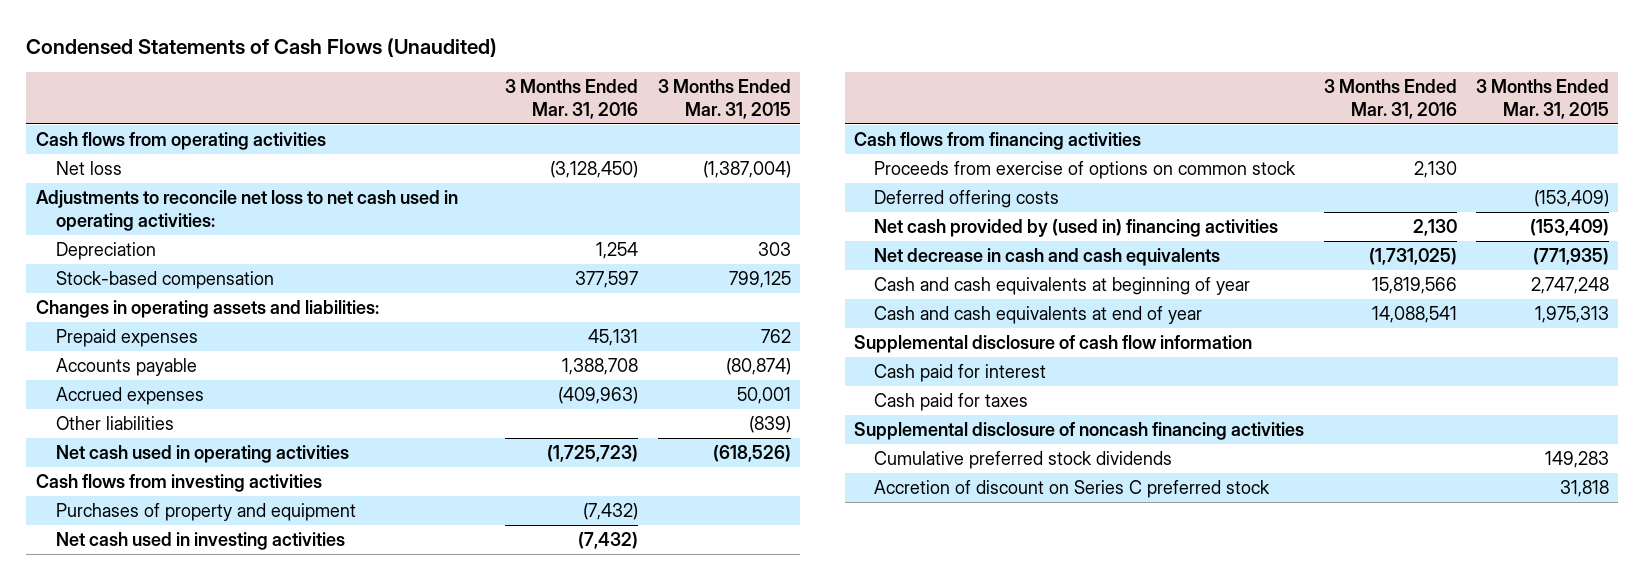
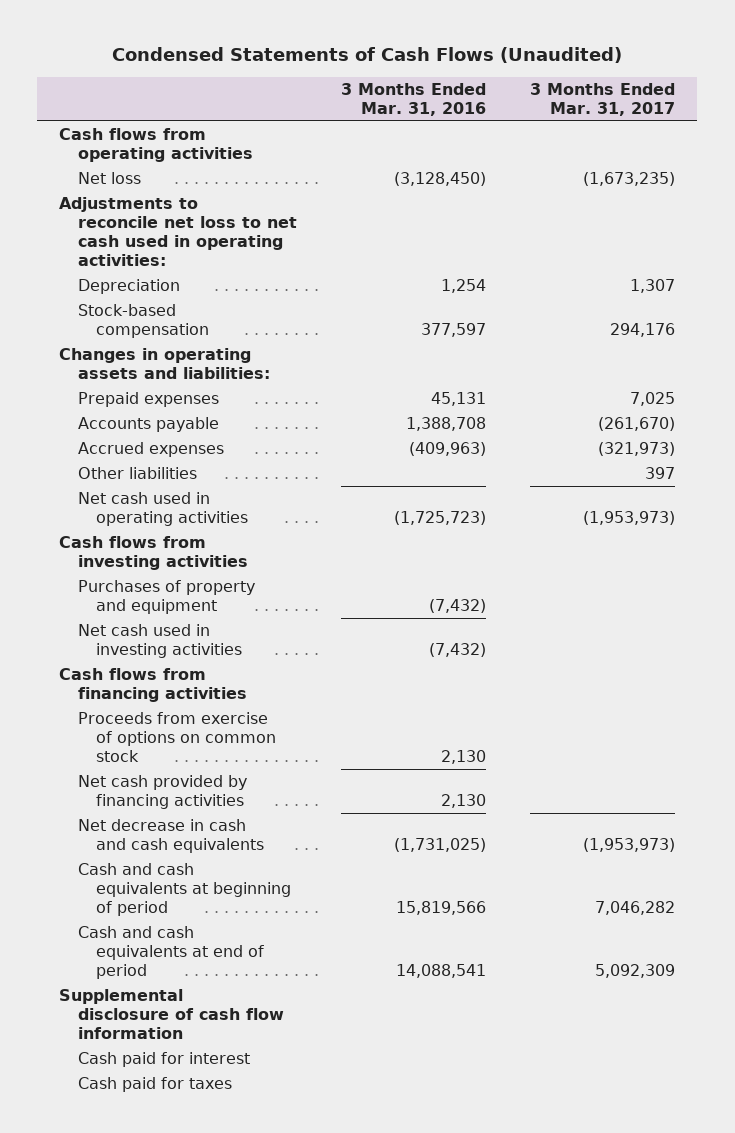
[657,78,791,119] 3 Months Ended Mar. 31, 2015 -> none
none -> [530,83,676,117] 3 Months Ended Mar. 31, 2017
[874,189,1060,208] Deferred offering costs -> none
[874,218,1279,237] Net cash provided by (used in) financing activities -> [77,774,247,809] Net cash provided by financing activities
[874,276,1251,295] Cash and cash equivalents at beginning of year -> [77,862,292,916] Cash and cash equivalents at beginning of period
[874,305,1203,324] Cash and cash equivalents at end of year -> [77,925,265,979] Cash and cash equivalents at end of period
[854,421,1305,440] Supplemental disclosure of noncash financing activities -> none
[874,450,1173,469] Cumulative preferred stock dividends -> none
[874,479,1271,498] Accretion of discount on Series C preferred stock -> none

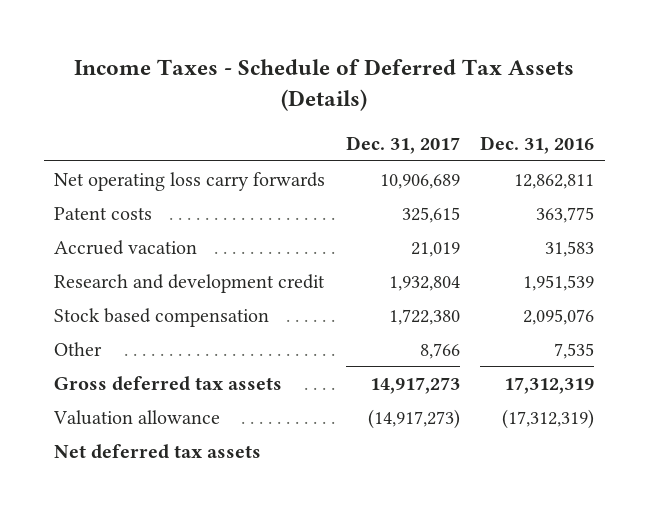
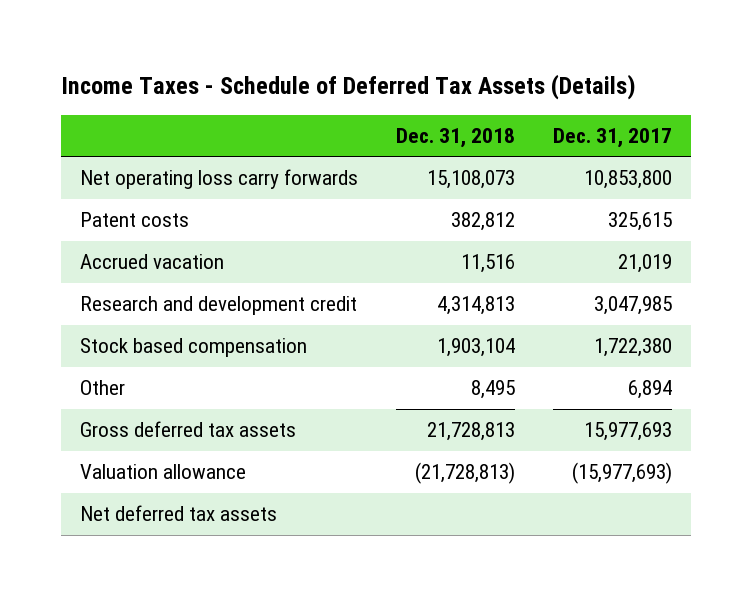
[480,136,595,155] Dec. 31, 2016 -> none
none -> [395,127,515,148] Dec. 31, 2018
[379,173,460,189] 10,906,689 -> [583,170,672,190] 10,853,800
[388,275,460,291] 1,932,804 -> [593,296,672,316] 3,047,985
[419,342,460,359] 8,766 -> [627,380,672,400] 6,894
[369,376,460,394] 14,917,273 -> [583,422,672,442] 15,977,693
[367,408,460,429] (14,917,273) -> [571,462,672,485] (15,977,693)

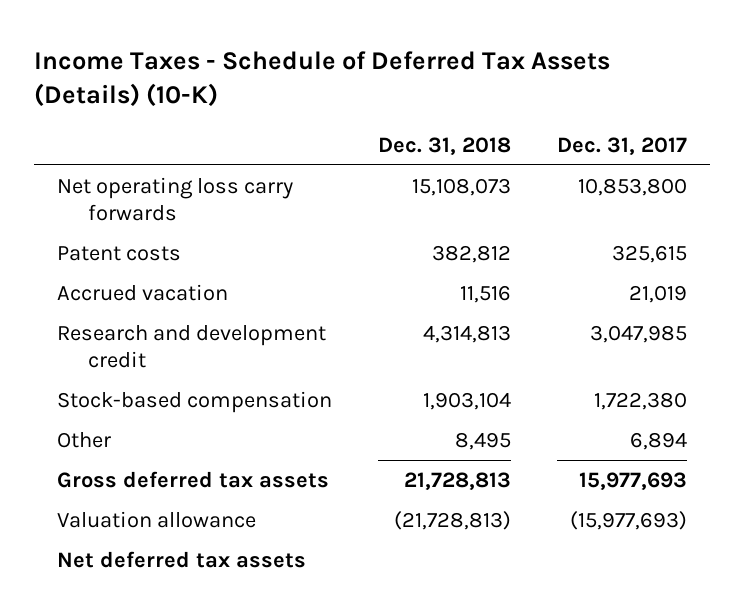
[60,73,636,100] Income Taxes - Schedule of Deferred Tax Assets (Details) -> [34,50,611,108] Income Taxes - Schedule of Deferred Tax Assets (Details) (10-K)
[79,338,307,358] Stock based compensation -> [57,390,333,413] Stock-based compensation

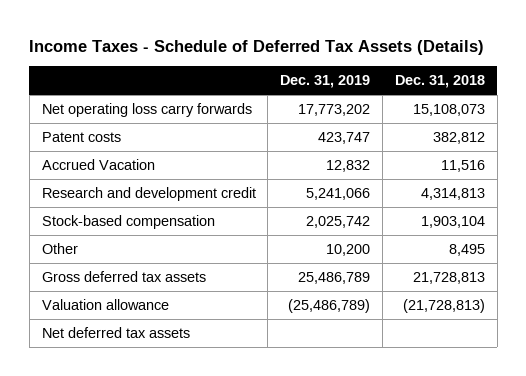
[34,50,611,108] Income Taxes - Schedule of Deferred Tax Assets (Details) (10-K) -> [29,39,485,55] Income Taxes - Schedule of Deferred Tax Assets (Details)
[557,136,688,155] Dec. 31, 2017 -> none
none -> [280,75,371,89] Dec. 31, 2019
[57,283,229,301] Accrued vacation -> [41,158,155,170] Accrued Vacation

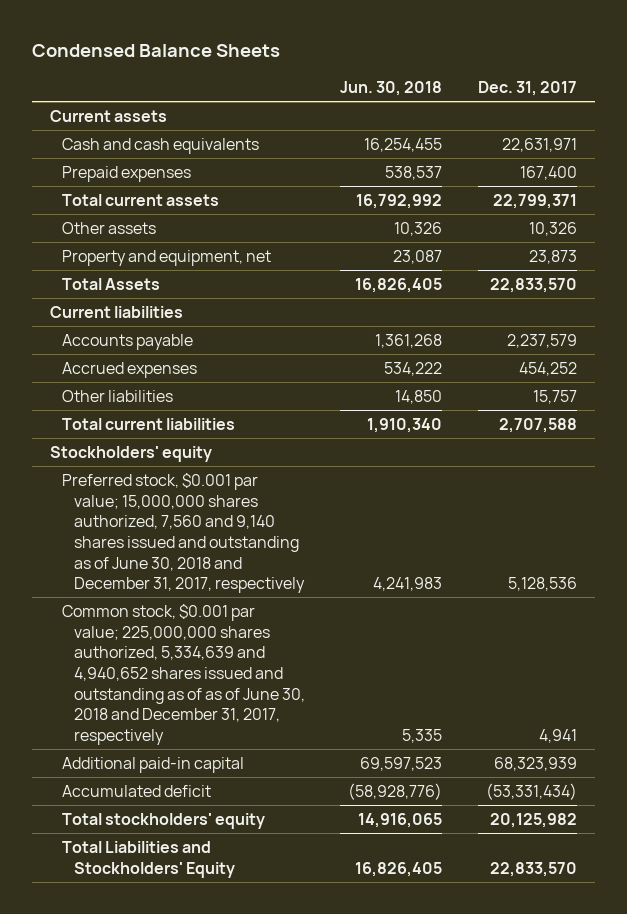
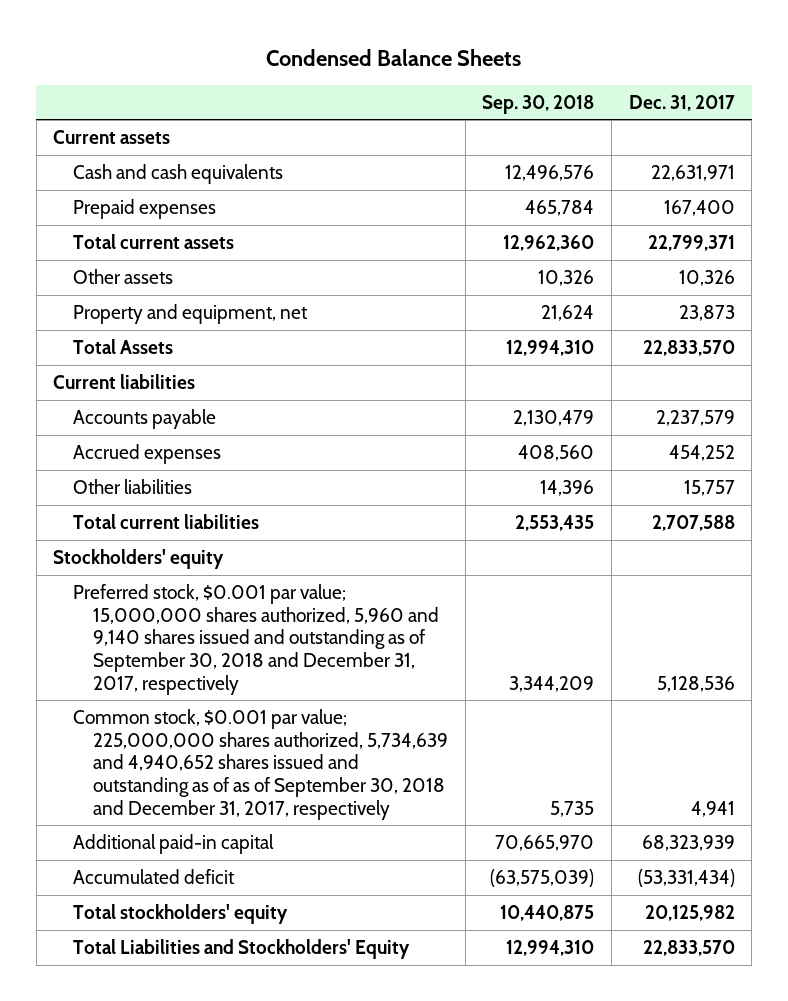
[340,81,443,97] Jun. 30, 2018 -> none
none -> [482,94,595,114] Sep. 30, 2018
[61,472,305,594] Preferred stock, $0.001 par value; 15,000,000 shares authorized, 7,560 and 9,140 shares issued and outstanding as of June 30, 2018 and December 31, 2017, respectively -> [73,583,440,695] Preferred stock, $0.001 par value; 15,000,000 shares authorized, 5,960 and 9,140 shares issued and outstanding as of September 30, 2018 and December 31, 2017, respectively
[61,603,305,746] Common stock, $0.001 par value; 225,000,000 shares authorized, 5,334,639 and 4,940,652 shares issued and outstanding as of as of June 30, 2018 and December 31, 2017, respectively -> [73,708,449,820] Common stock, $0.001 par value; 225,000,000 shares authorized, 5,734,639 and 4,940,652 shares issued and outstanding as of as of September 30, 2018 and December 31, 2017, respectively

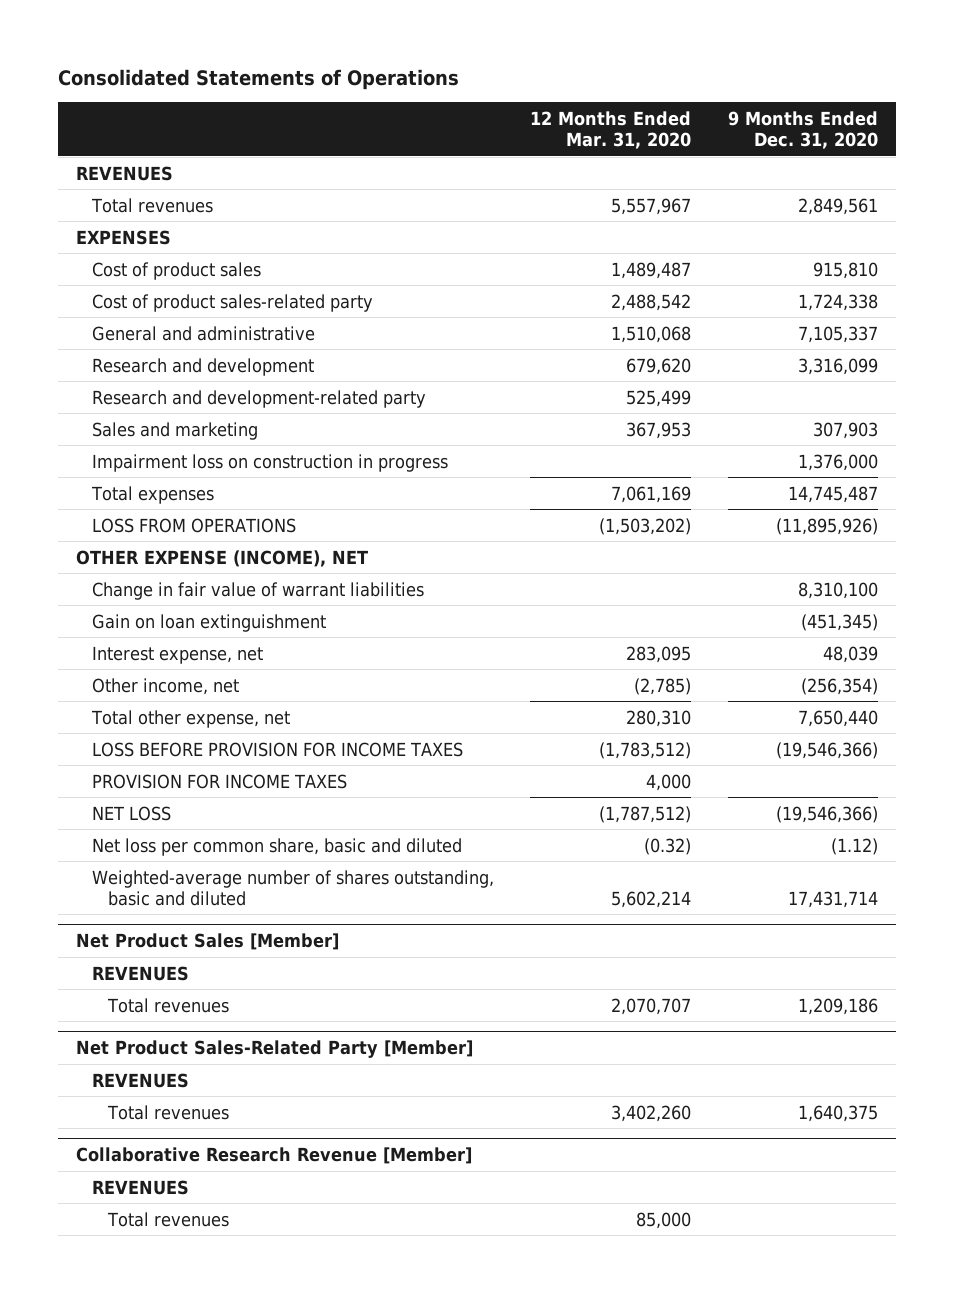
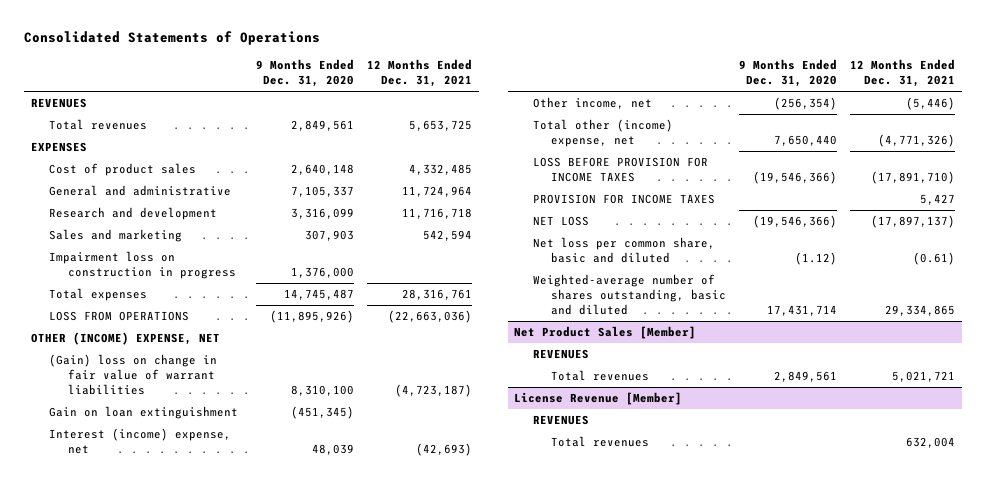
[530,110,692,149] 12 Months Ended Mar. 31, 2020 -> none
none -> [367,59,473,88] 12 Months Ended Dec. 31, 2021
[92,293,374,312] Cost of product sales-related party -> none
[812,261,878,279] 915,810 -> [291,164,355,176] 2,640,148
[92,389,427,408] Research and development-related party -> none
[75,549,368,567] OTHER EXPENSE (INCOME), NET -> [30,332,220,346] OTHER (INCOME) EXPENSE, NET
[92,581,425,600] Change in fair value of warrant liabilities -> [49,354,218,395] (Gain) loss on change in fair value of warrant liabilities
[92,645,264,664] Interest expense, net -> [49,428,232,455] Interest (income) expense, net
[91,709,291,728] Total other expense, net -> [532,119,673,148] Total other (income) expense, net
[75,1040,473,1059] Net Product Sales-Related Party [Member] -> none
[92,1072,190,1088] REVENUES -> none
[107,1104,230,1120] Total revenues -> none
[75,1147,472,1165] Collaborative Research Revenue [Member] -> none
[797,997,878,1015] 1,209,186 -> [774,371,838,383] 2,849,561
none -> [514,392,683,406] License Revenue [Member]

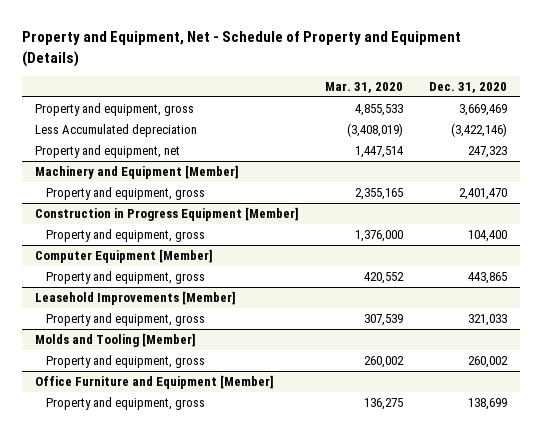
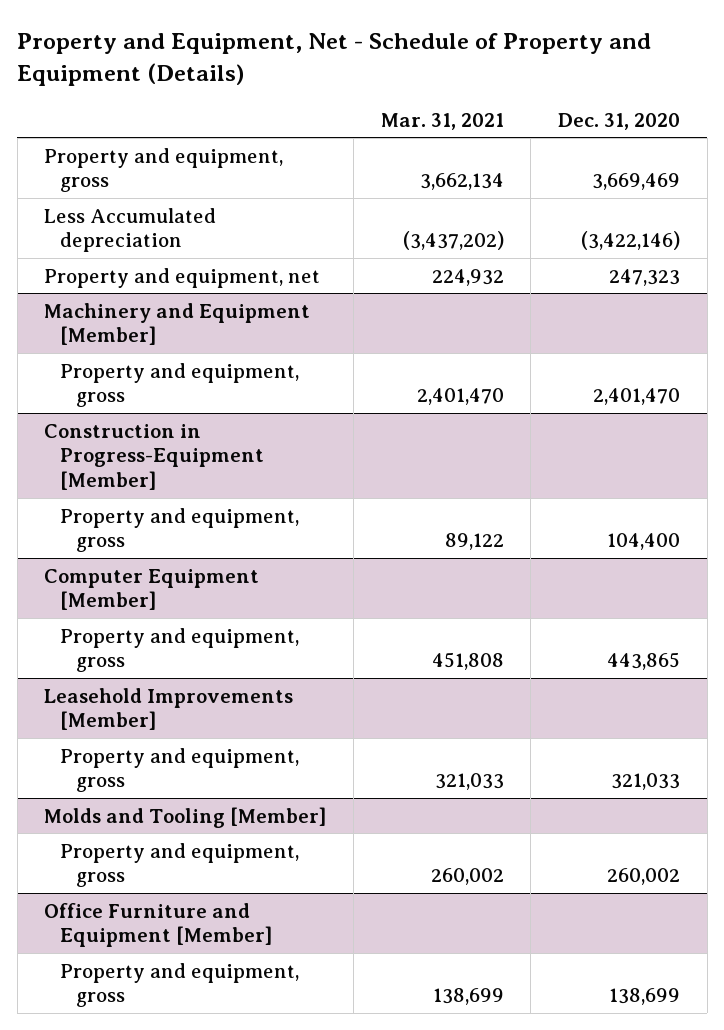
[324,82,403,94] Mar. 31, 2020 -> none
none -> [380,112,504,130] Mar. 31, 2021
[34,207,299,222] Construction in Progress Equipment [Member] -> [44,423,265,491] Construction in Progress-Equipment [Member]

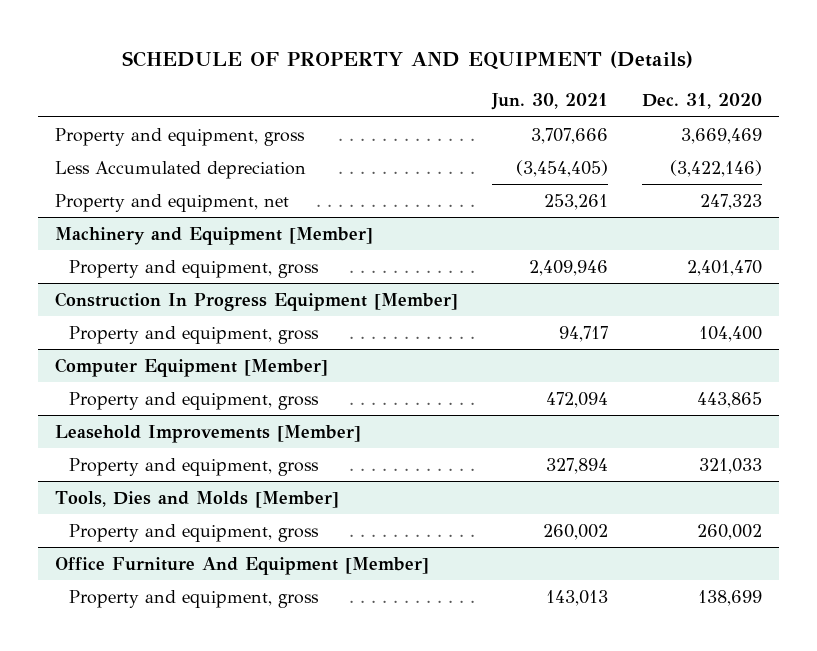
[17,33,652,87] Property and Equipment, Net - Schedule of Property and Equipment (Details) -> [122,50,694,70] SCHEDULE OF PROPERTY AND EQUIPMENT (Details)
[380,112,504,130] Mar. 31, 2021 -> none
none -> [490,93,608,111] Jun. 30, 2021
[44,423,265,491] Construction in Progress-Equipment [Member] -> [55,291,459,311] Construction In Progress Equipment [Member]
[44,806,327,828] Molds and Tooling [Member] -> [55,490,340,508] Tools, Dies and Molds [Member]
[44,902,273,948] Office Furniture and Equipment [Member] -> [55,556,430,575] Office Furniture And Equipment [Member]

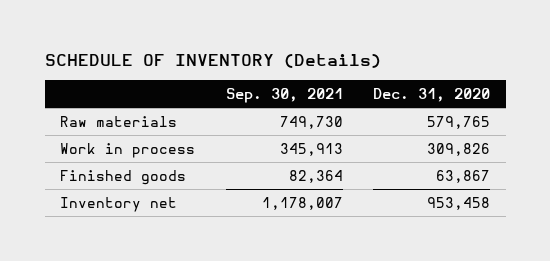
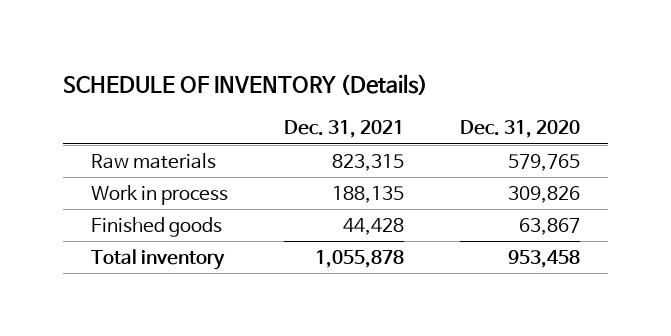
[225,88,343,104] Sep. 30, 2021 -> none
none -> [284,120,405,139] Dec. 31, 2021
[59,196,177,212] Inventory net -> [91,248,226,270] Total inventory

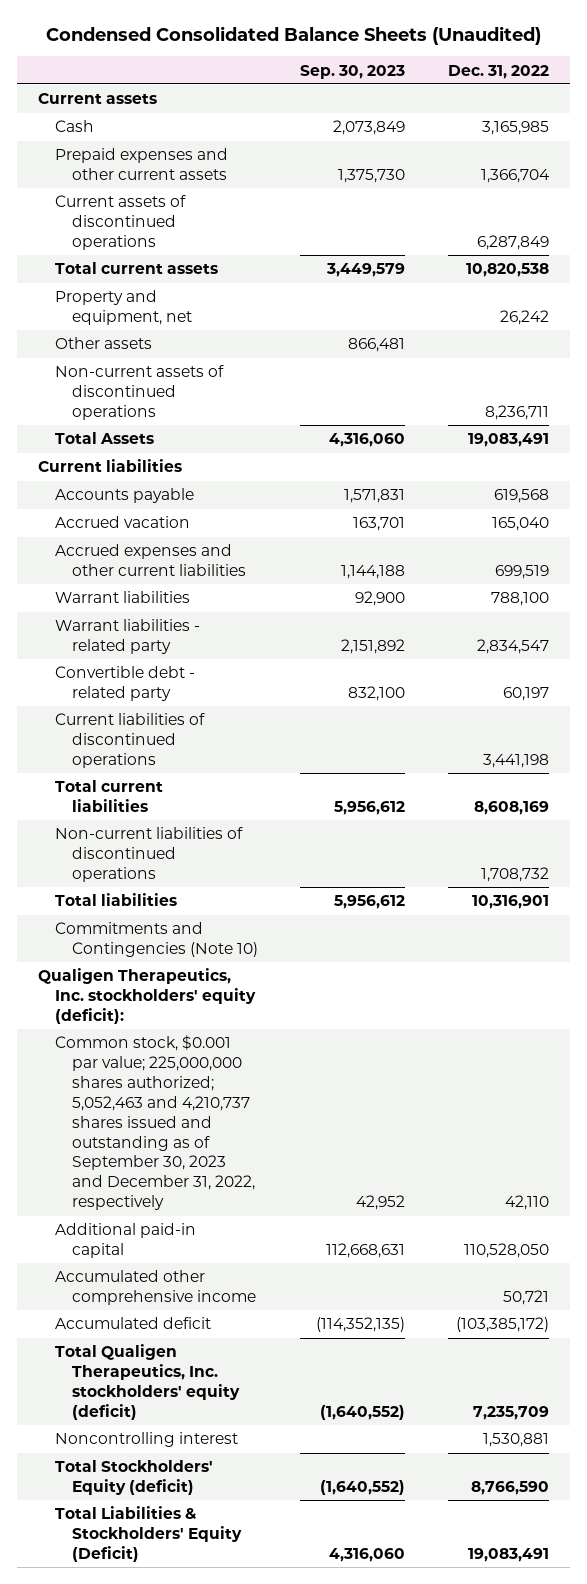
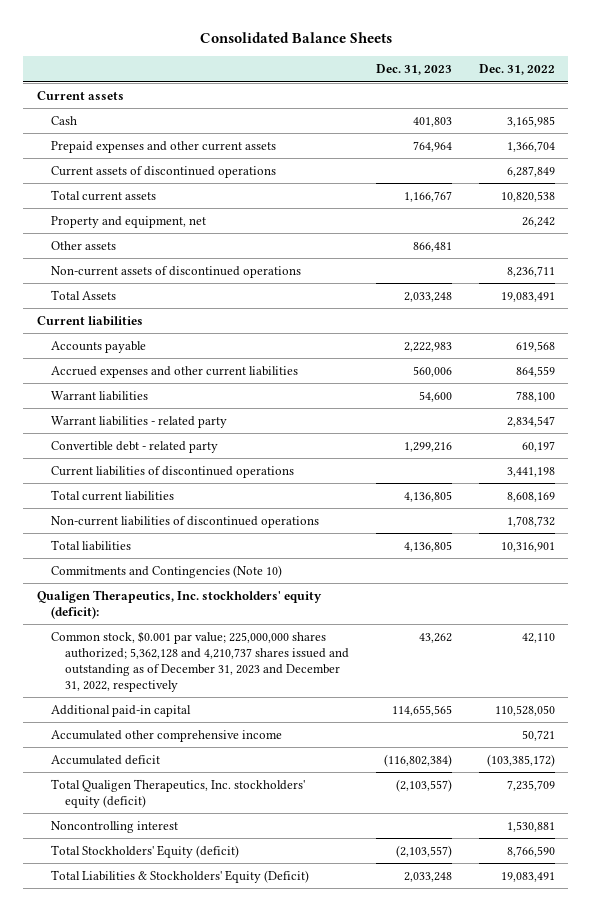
[45,25,541,45] Condensed Consolidated Balance Sheets (Unaudited) -> [199,32,392,44] Consolidated Balance Sheets
[300,64,406,79] Sep. 30, 2023 -> none
none -> [375,64,452,76] Dec. 31, 2023
[54,516,190,529] Accrued vacation -> none
[494,565,549,580] 699,519 -> [515,365,555,377] 864,559
[54,1035,255,1211] Common stock, $0.001 par value; 225,000,000 shares authorized; 5,052,463 and 4,210,737 shares issued and outstanding as of September 30, 2023 and December 31, 2022, respectively -> [50,630,349,692] Common stock, $0.001 par value; 225,000,000 shares authorized; 5,362,128 and 4,210,737 shares issued and outstanding as of December 31, 2023 and December 31, 2022, respectively

